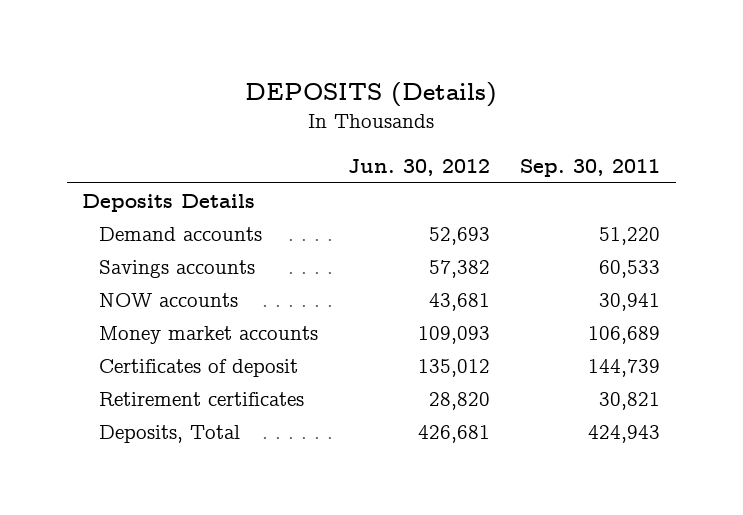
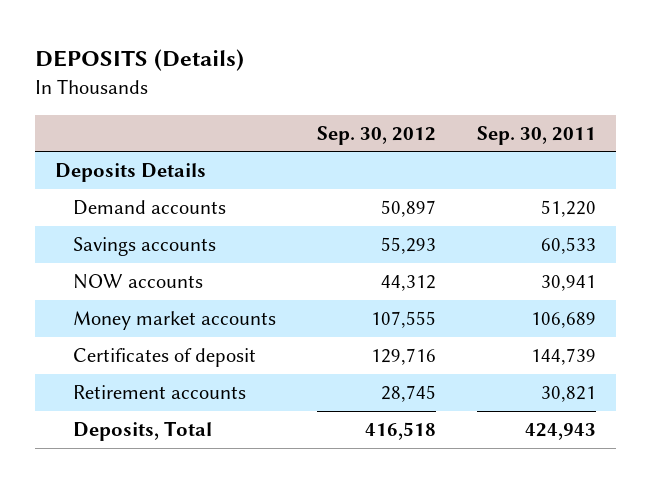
[348,159,491,177] Jun. 30, 2012 -> none
none -> [316,125,436,145] Sep. 30, 2012
[99,391,305,406] Retirement certificates -> [72,385,246,400] Retirement accounts

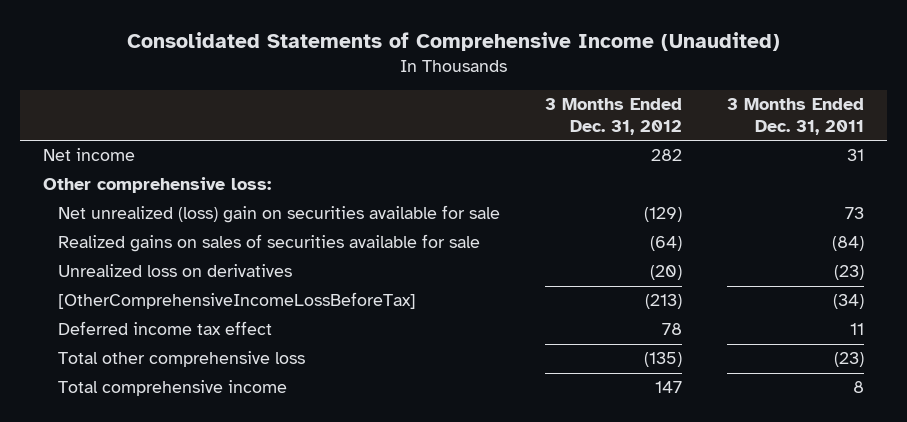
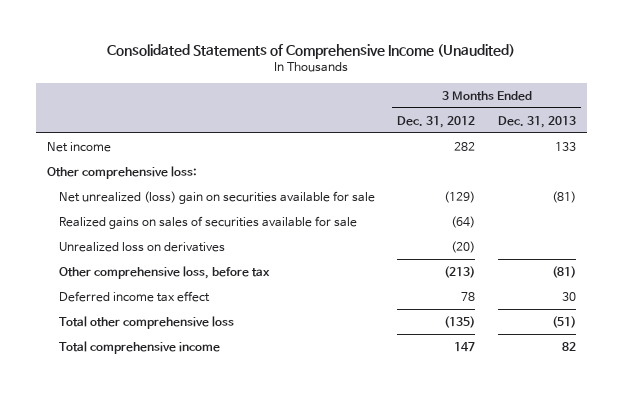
[727,98,865,135] 3 Months Ended Dec. 31, 2011 -> none
none -> [497,115,576,128] Dec. 31, 2013
[57,292,416,310] [OtherComprehensiveIncomeLossBeforeTax] -> [59,265,271,279] Other comprehensive loss, before tax

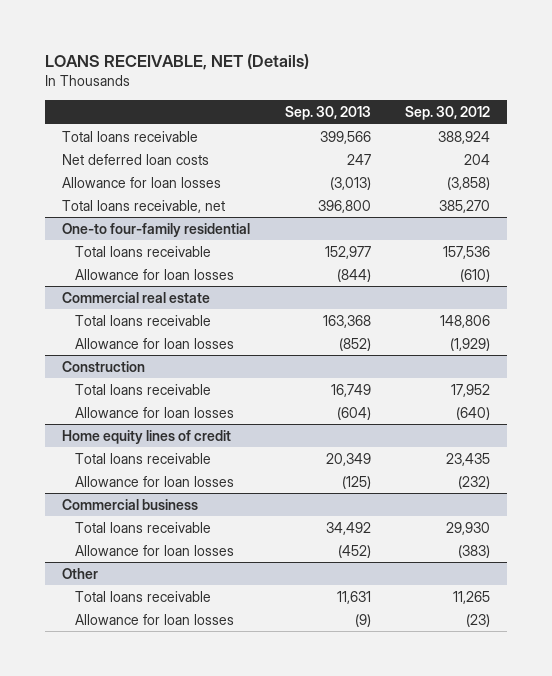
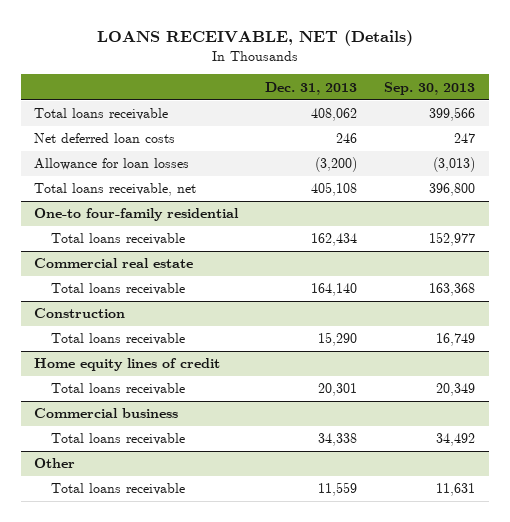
[405,106,491,121] Sep. 30, 2012 -> none
none -> [265,81,358,95] Dec. 31, 2013
[75,268,235,280] Allowance for loan losses -> none
[75,337,235,349] Allowance for loan losses -> none
[75,406,235,418] Allowance for loan losses -> none
[75,475,235,487] Allowance for loan losses -> none
[75,544,235,556] Allowance for loan losses -> none
[75,613,235,625] Allowance for loan losses -> none

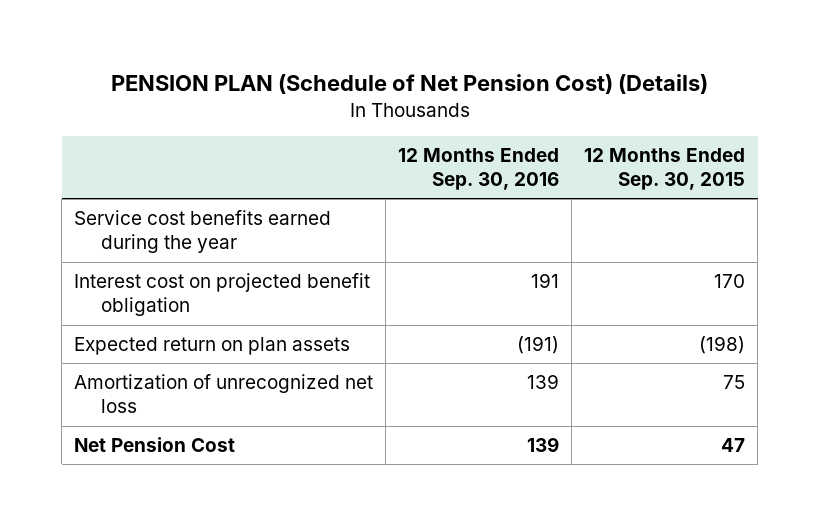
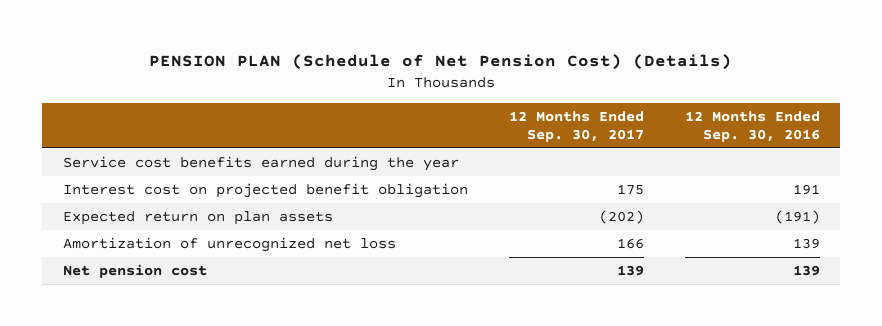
[584,147,746,190] 12 Months Ended Sep. 30, 2015 -> none
none -> [508,110,644,142] 12 Months Ended Sep. 30, 2017
[74,437,236,453] Net Pension Cost -> [62,263,207,278] Net pension cost

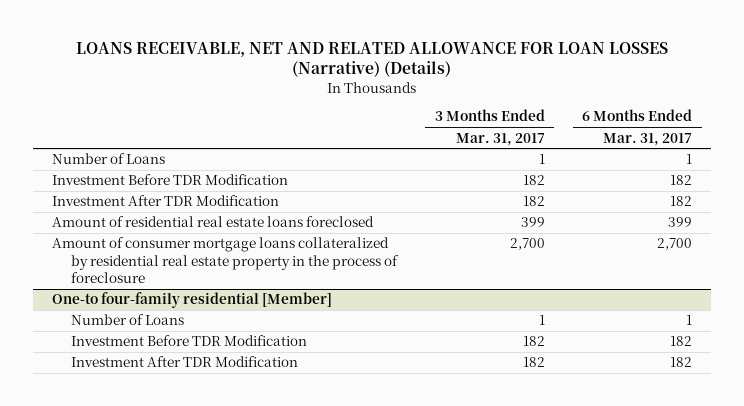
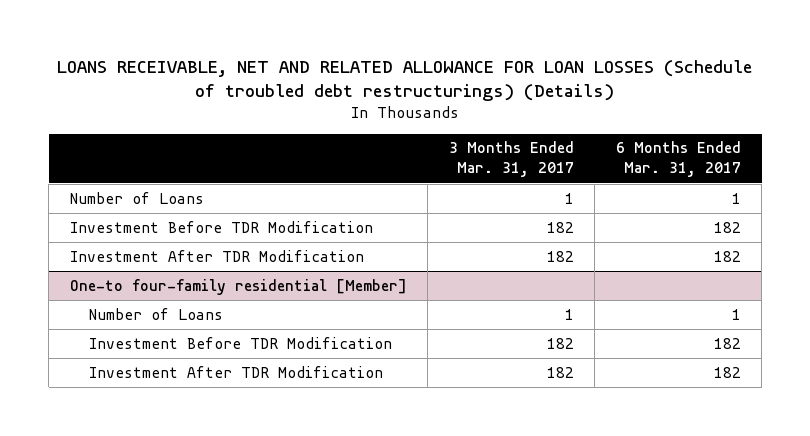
[75,41,668,78] LOANS RECEIVABLE, NET AND RELATED ALLOWANCE FOR LOAN LOSSES (Narrative) (Details) -> [57,59,753,102] LOANS RECEIVABLE, NET AND RELATED ALLOWANCE FOR LOAN LOSSES (Schedule of troubled debt restructurings) (Details)
[51,216,374,228] Amount of residential real estate loans foreclosed -> none
[51,237,399,283] Amount of consumer mortgage loans collateralized by residential real estate property in the process of foreclosure -> none

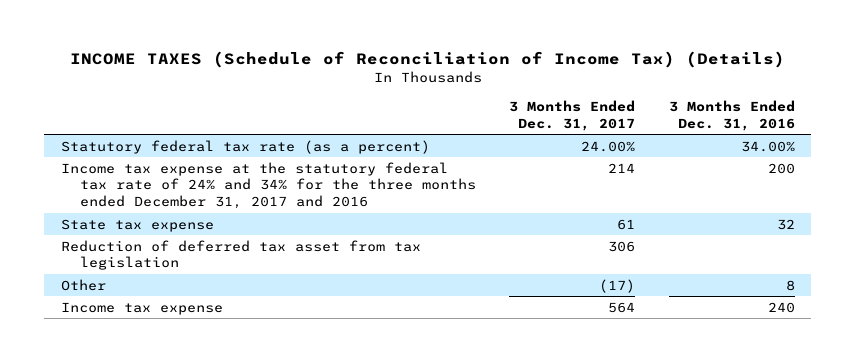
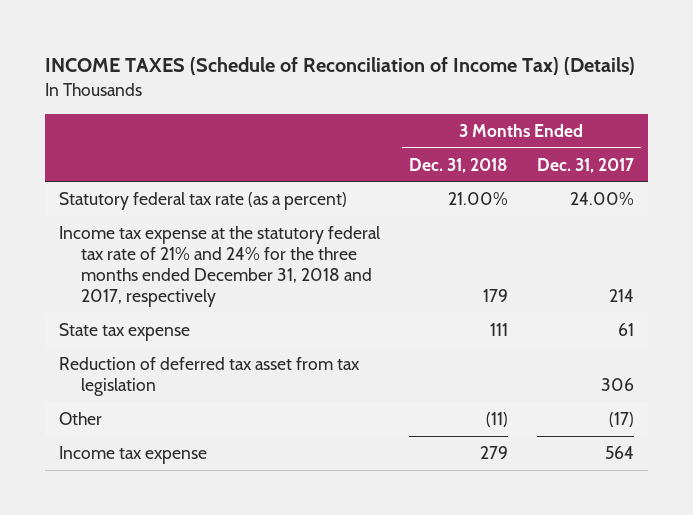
[668,99,795,131] 3 Months Ended Dec. 31, 2016 -> none
none -> [408,157,508,173] Dec. 31, 2018
[60,161,476,210] Income tax expense at the statutory federal tax rate of 24% and 34% for the three months ended December 31, 2017 and 2016 -> [59,226,381,308] Income tax expense at the statutory federal tax rate of 21% and 24% for the three months ended December 31, 2018 and 2017, respectively

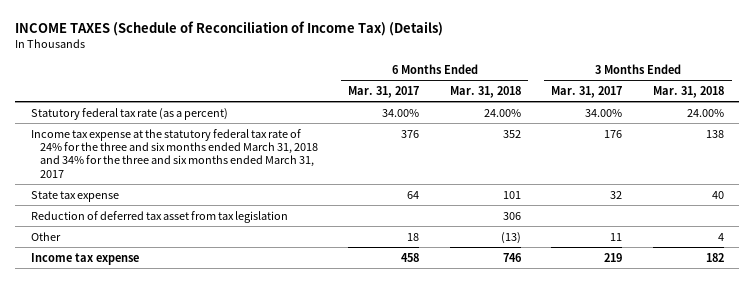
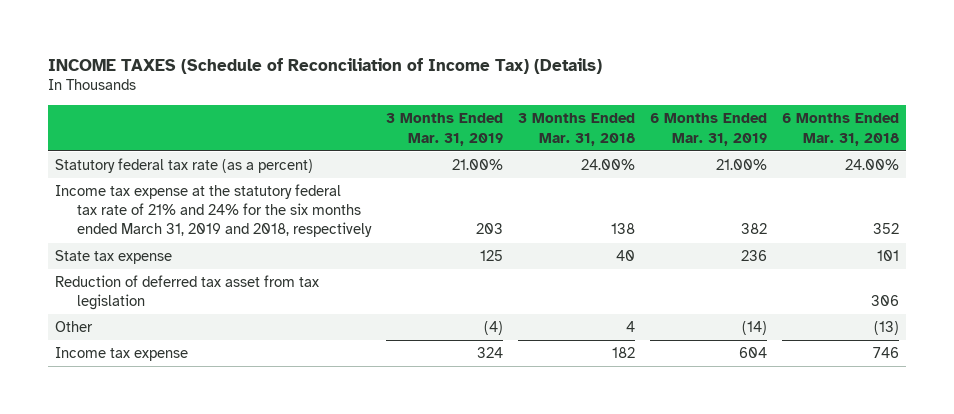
[348,85,420,98] Mar. 31, 2017 -> none
[551,85,623,98] Mar. 31, 2017 -> none
none -> [386,113,504,146] 3 Months Ended Mar. 31, 2019
none -> [650,113,768,146] 6 Months Ended Mar. 31, 2019
[30,128,318,178] Income tax expense at the statutory federal tax rate of 24% for the three and six months ended March 31, 2018 and 34% for the three and six months ended March 31, 2017 -> [55,184,373,238] Income tax expense at the statutory federal tax rate of 21% and 24% for the six months ended March 31, 2019 and 2018, respectively

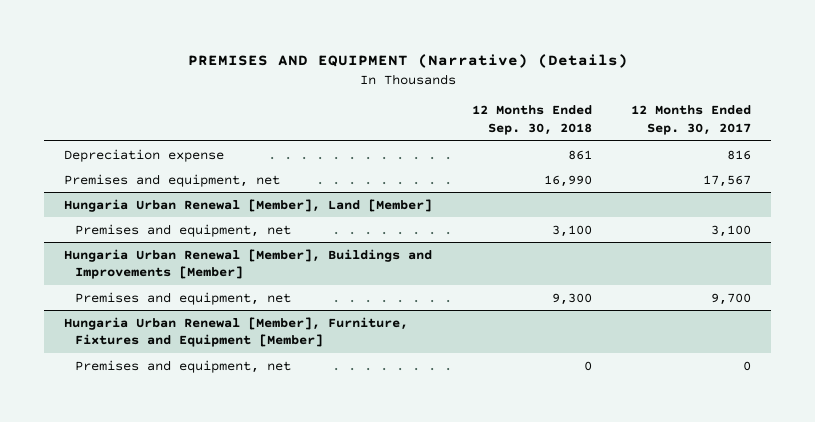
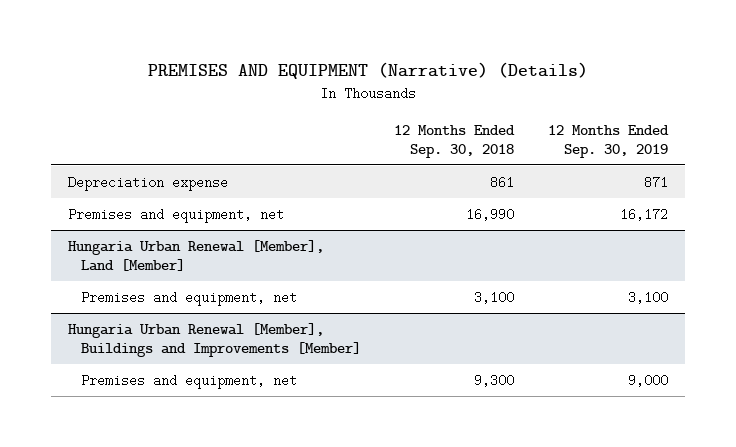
[631,105,752,136] 12 Months Ended Sep. 30, 2017 -> none
none -> [548,124,670,158] 12 Months Ended Sep. 30, 2019
[63,316,408,348] Hungaria Urban Renewal [Member], Furniture, Fixtures and Equipment [Member] -> none
[74,359,291,373] Premises and equipment, net -> none

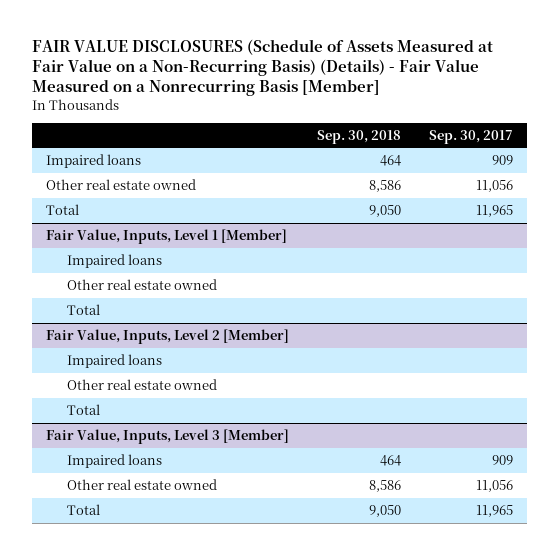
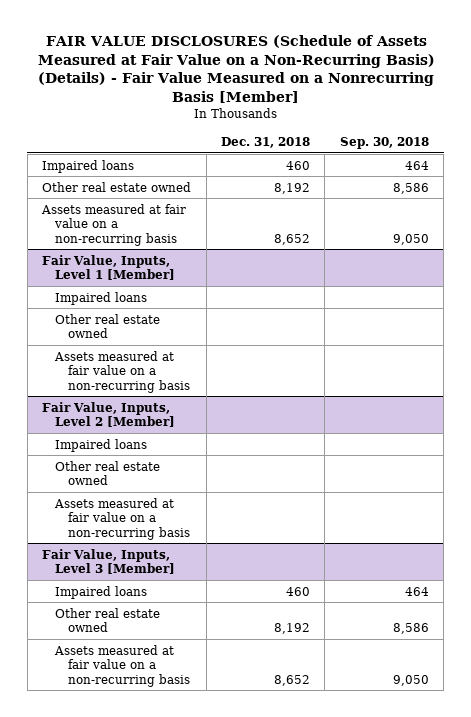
[429,129,514,144] Sep. 30, 2017 -> none
none -> [221,136,311,148] Dec. 31, 2018
[46,203,80,215] Total -> [41,203,187,246] Assets measured at fair value on a non-recurring basis
[66,303,100,315] Total -> [53,350,190,393] Assets measured at fair value on a non-recurring basis
[66,403,100,415] Total -> [53,497,190,540] Assets measured at fair value on a non-recurring basis
[66,503,100,515] Total -> [53,644,190,687] Assets measured at fair value on a non-recurring basis

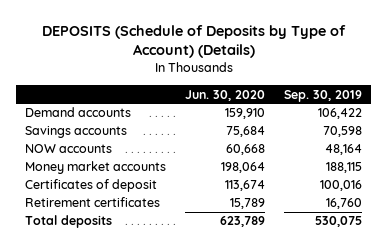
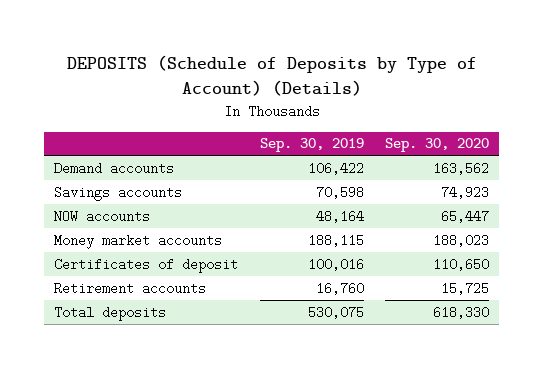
[185,89,266,101] Jun. 30, 2020 -> none
none -> [384,138,489,153] Sep. 30, 2020
[25,197,161,208] Retirement certificates -> [54,281,207,295] Retirement accounts

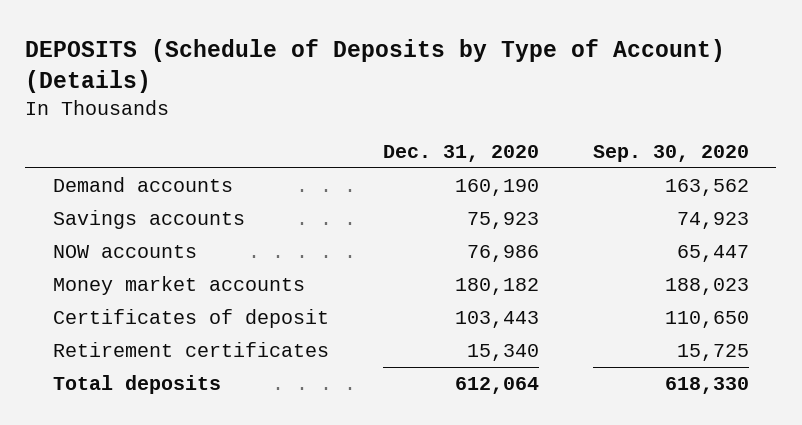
[259,138,364,153] Sep. 30, 2019 -> none
none -> [382,145,539,163] Dec. 31, 2020
[54,281,207,295] Retirement accounts -> [52,341,329,357] Retirement certificates

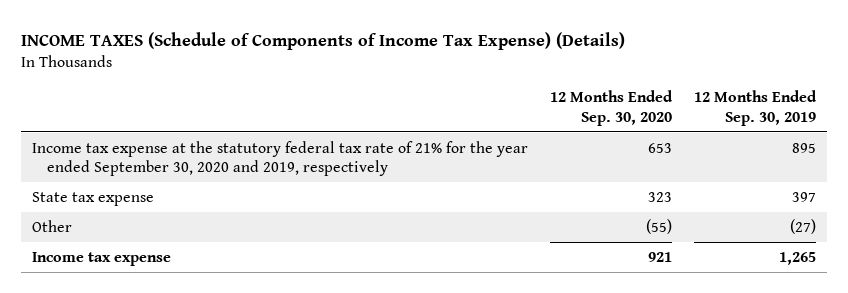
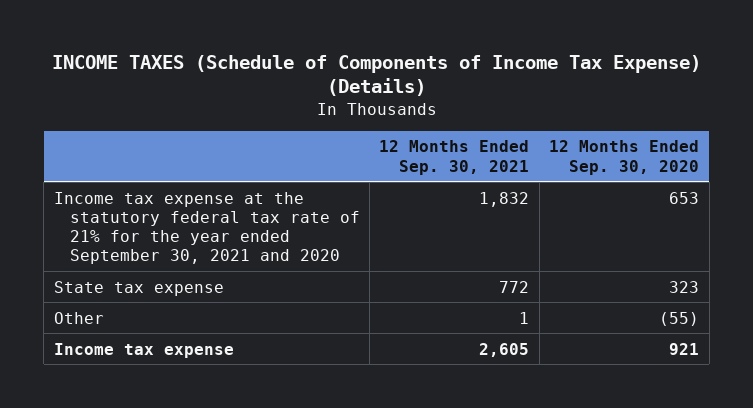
[693,90,817,126] 12 Months Ended Sep. 30, 2019 -> none
none -> [379,140,530,175] 12 Months Ended Sep. 30, 2021
[32,140,529,177] Income tax expense at the statutory federal tax rate of 21% for the year ended September 30, 2020 and 2019, respectively -> [53,191,360,264] Income tax expense at the statutory federal tax rate of 21% for the year ended September 30, 2021 and 2020

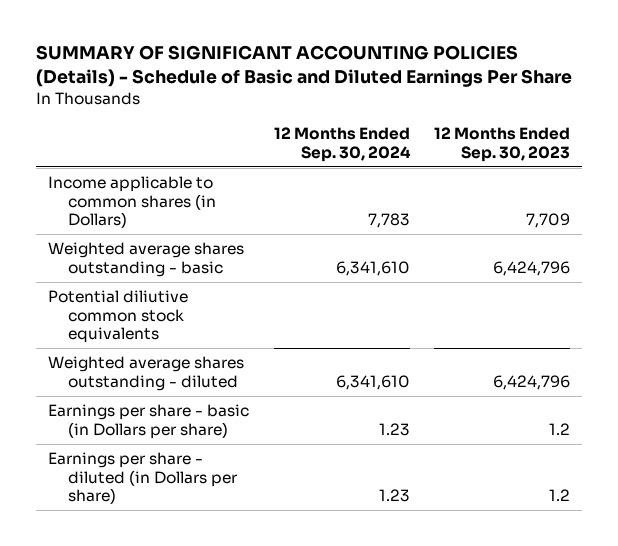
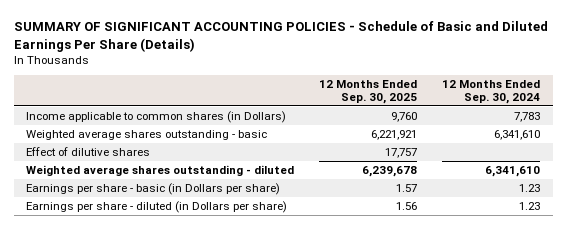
[35,45,572,88] SUMMARY OF SIGNIFICANT ACCOUNTING POLICIES (Details) - Schedule of Basic and Diluted Earnings Per Share -> [13,21,548,52] SUMMARY OF SIGNIFICANT ACCOUNTING POLICIES - Schedule of Basic and Diluted Earnings Per Share (Details)
[434,127,571,162] 12 Months Ended Sep. 30, 2023 -> none
none -> [319,79,418,105] 12 Months Ended Sep. 30, 2025
[48,290,189,343] Potential diliutive common stock equivalents -> [26,146,151,156] Effect of dilutive shares

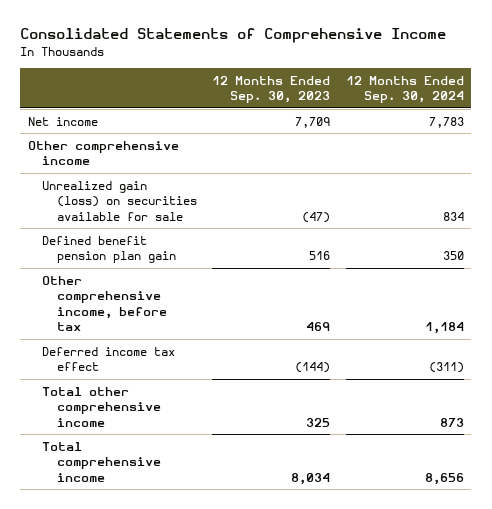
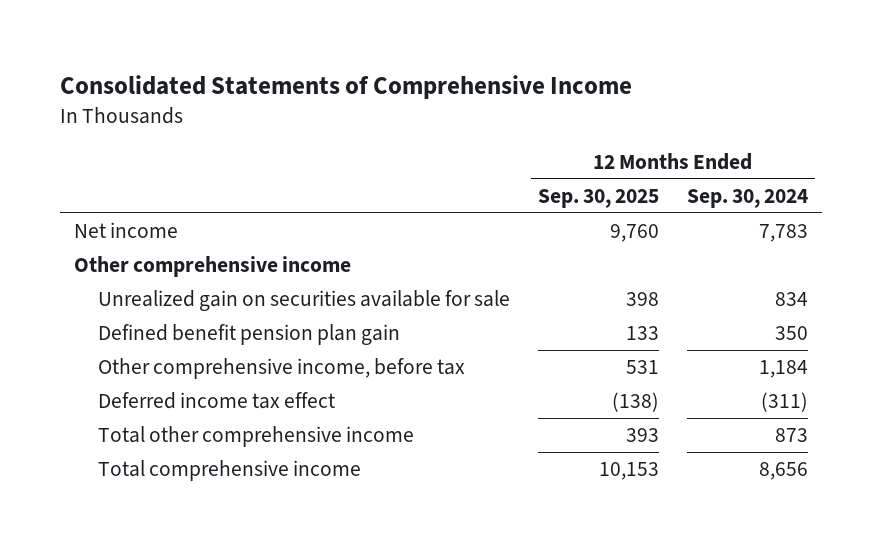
[212,75,331,104] 12 Months Ended Sep. 30, 2023 -> none
none -> [538,189,660,209] Sep. 30, 2025
[42,180,197,221] Unrealized gain (loss) on securities available for sale -> [98,290,511,312] Unrealized gain on securities available for sale

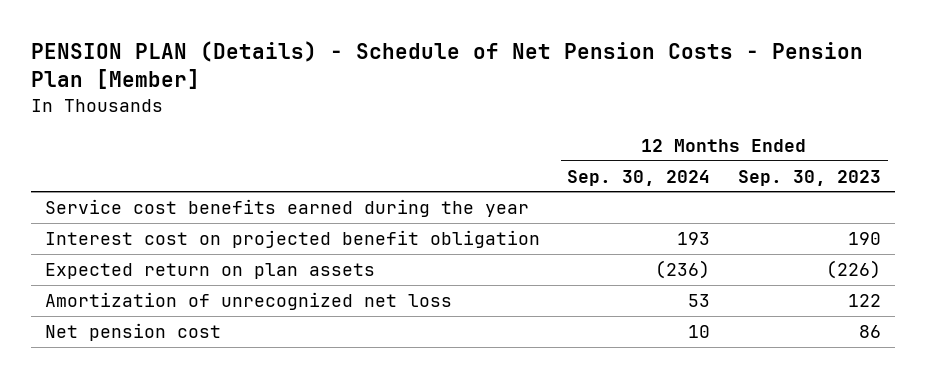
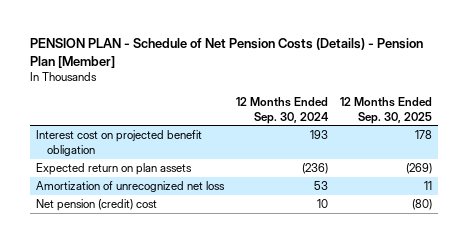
[31,41,864,90] PENSION PLAN (Details) - Schedule of Net Pension Costs - Pension Plan [Member] -> [30,37,424,68] PENSION PLAN - Schedule of Net Pension Costs (Details) - Pension Plan [Member]
[737,169,881,186] Sep. 30, 2023 -> none
none -> [340,96,433,124] 12 Months Ended Sep. 30, 2025
[45,198,530,217] Service cost benefits earned during the year -> none
[45,322,222,341] Net pension cost -> [36,199,158,212] Net pension (credit) cost

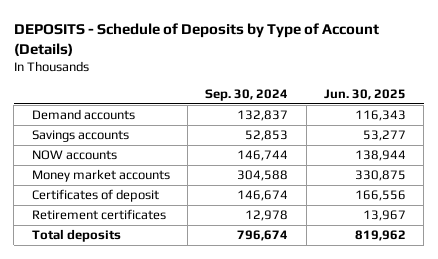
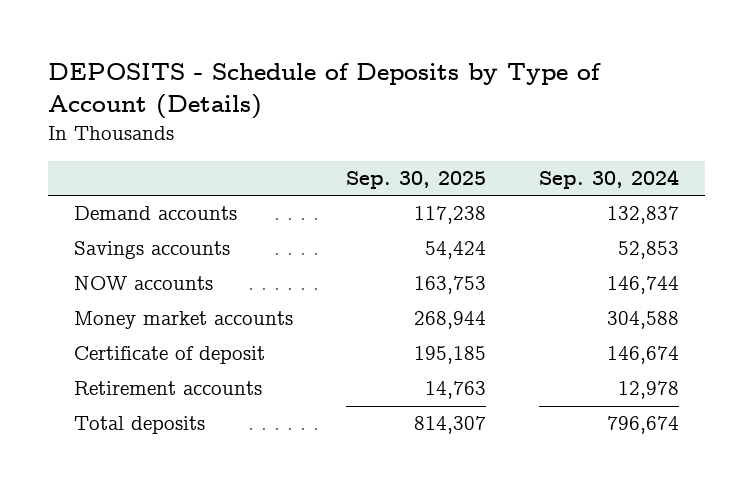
[323,89,406,101] Jun. 30, 2025 -> none
none -> [345,171,486,190] Sep. 30, 2025
[31,189,159,203] Certificates of deposit -> [73,346,265,365] Certificate of deposit
[31,209,166,221] Retirement certificates -> [73,381,262,396] Retirement accounts

